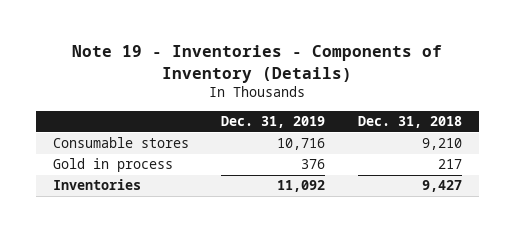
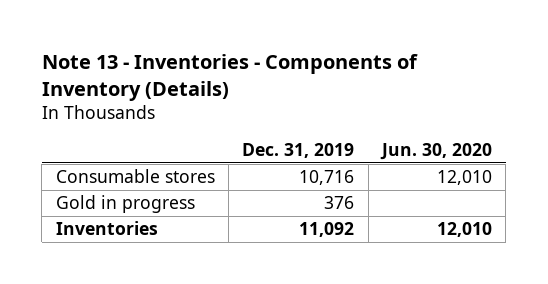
[72,45,443,83] Note 19 - Inventories - Components of Inventory (Details) -> [41,53,418,101] Note 13 - Inventories - Components of Inventory (Details)
[358,116,463,129] Dec. 31, 2018 -> none
none -> [379,142,492,160] Jun. 30, 2020
[52,158,173,173] Gold in process -> [55,195,195,214] Gold in progress

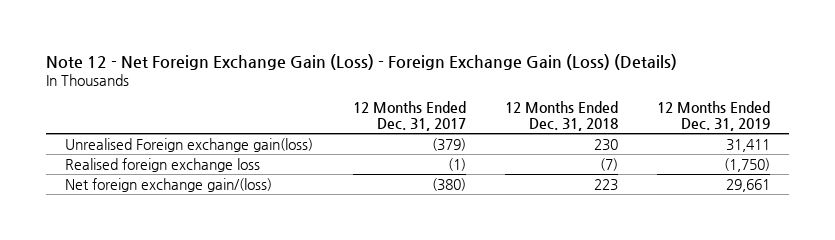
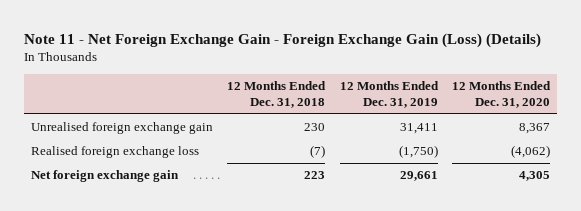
[45,53,677,70] Note 12 - Net Foreign Exchange Gain (Loss) - Foreign Exchange Gain (Loss) (Details) -> [24,33,542,49] Note 11 - Net Foreign Exchange Gain - Foreign Exchange Gain (Loss) (Details)
[352,101,466,131] 12 Months Ended Dec. 31, 2017 -> none
none -> [451,81,551,108] 12 Months Ended Dec. 31, 2020
[65,137,314,152] Unrealised Foreign exchange gain(loss) -> [31,122,214,135] Unrealised foreign exchange gain
[65,177,273,192] Net foreign exchange gain/(loss) -> [31,170,180,183] Net foreign exchange gain

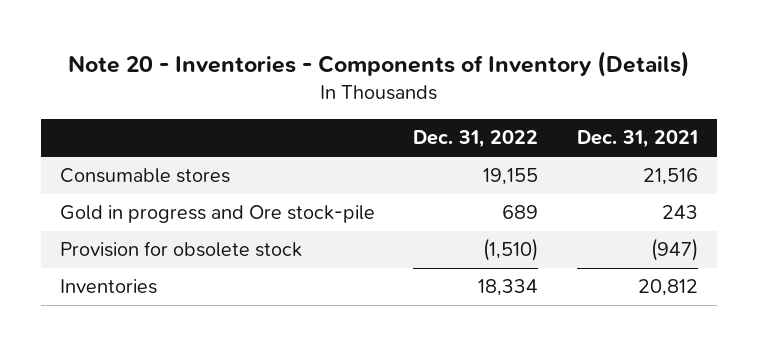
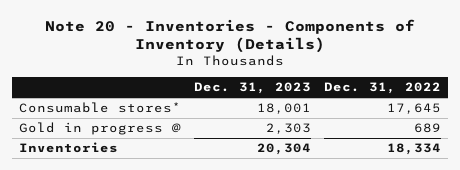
[576,130,698,149] Dec. 31, 2021 -> none
none -> [194,82,312,95] Dec. 31, 2023
[60,241,303,258] Provision for obsolete stock -> none
[60,168,231,184] Consumable stores -> [18,102,181,114] Consumable stores*
[483,168,539,186] 19,155 -> [387,103,442,115] 17,645
[60,205,376,224] Gold in progress and Ore stock-pile -> [18,122,181,136] Gold in progress @

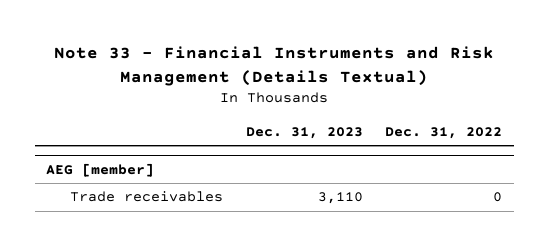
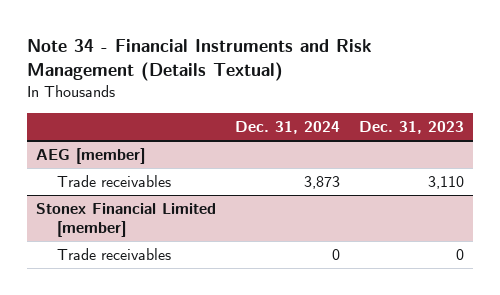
[54,46,495,86] Note 33 - Financial Instruments and Risk Management (Details Textual) -> [27,38,373,82] Note 34 - Financial Instruments and Risk Management (Details Textual)
[385,126,503,139] Dec. 31, 2022 -> none
none -> [235,121,341,135] Dec. 31, 2024
none -> [36,203,217,237] Stonex Financial Limited [member]
none -> [57,248,172,261] Trade receivables

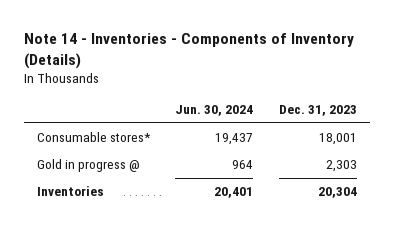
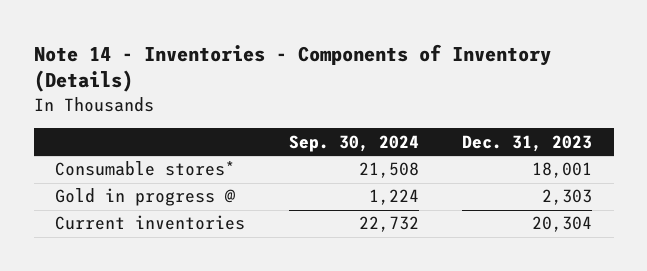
[175,105,254,117] Jun. 30, 2024 -> none
none -> [288,134,419,152] Sep. 30, 2024
[36,185,104,196] Inventories -> [55,215,246,231] Current inventories

